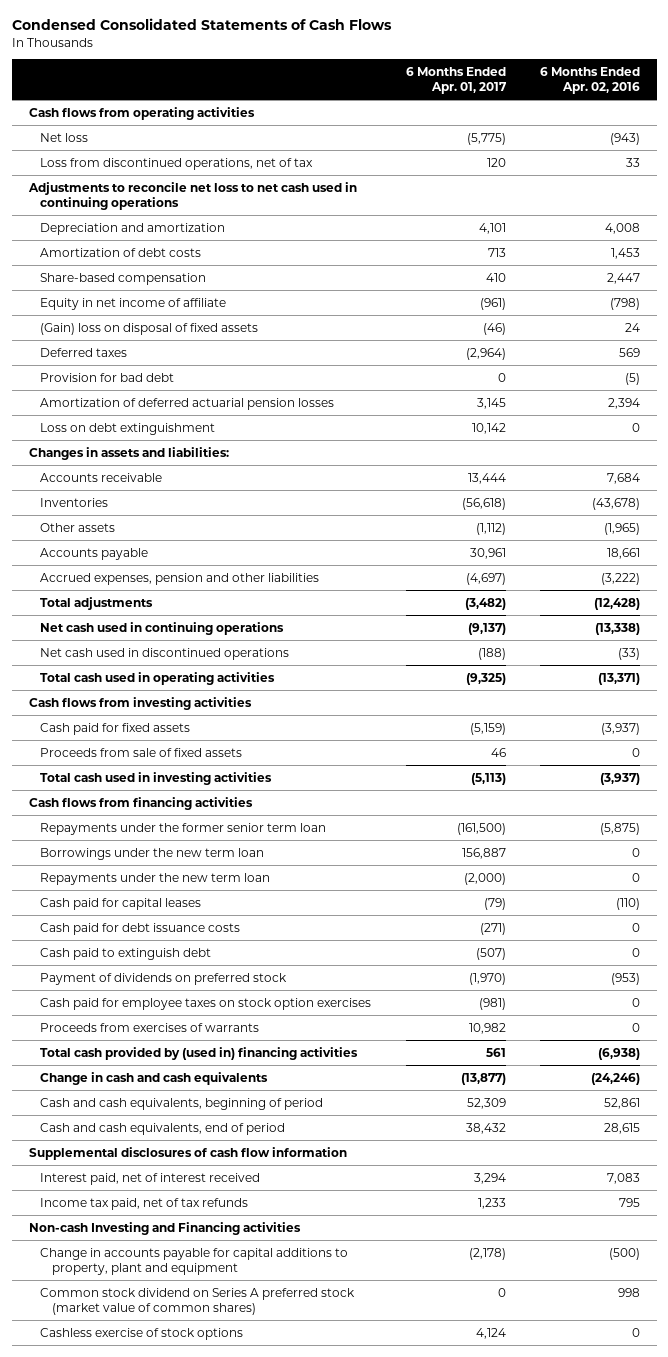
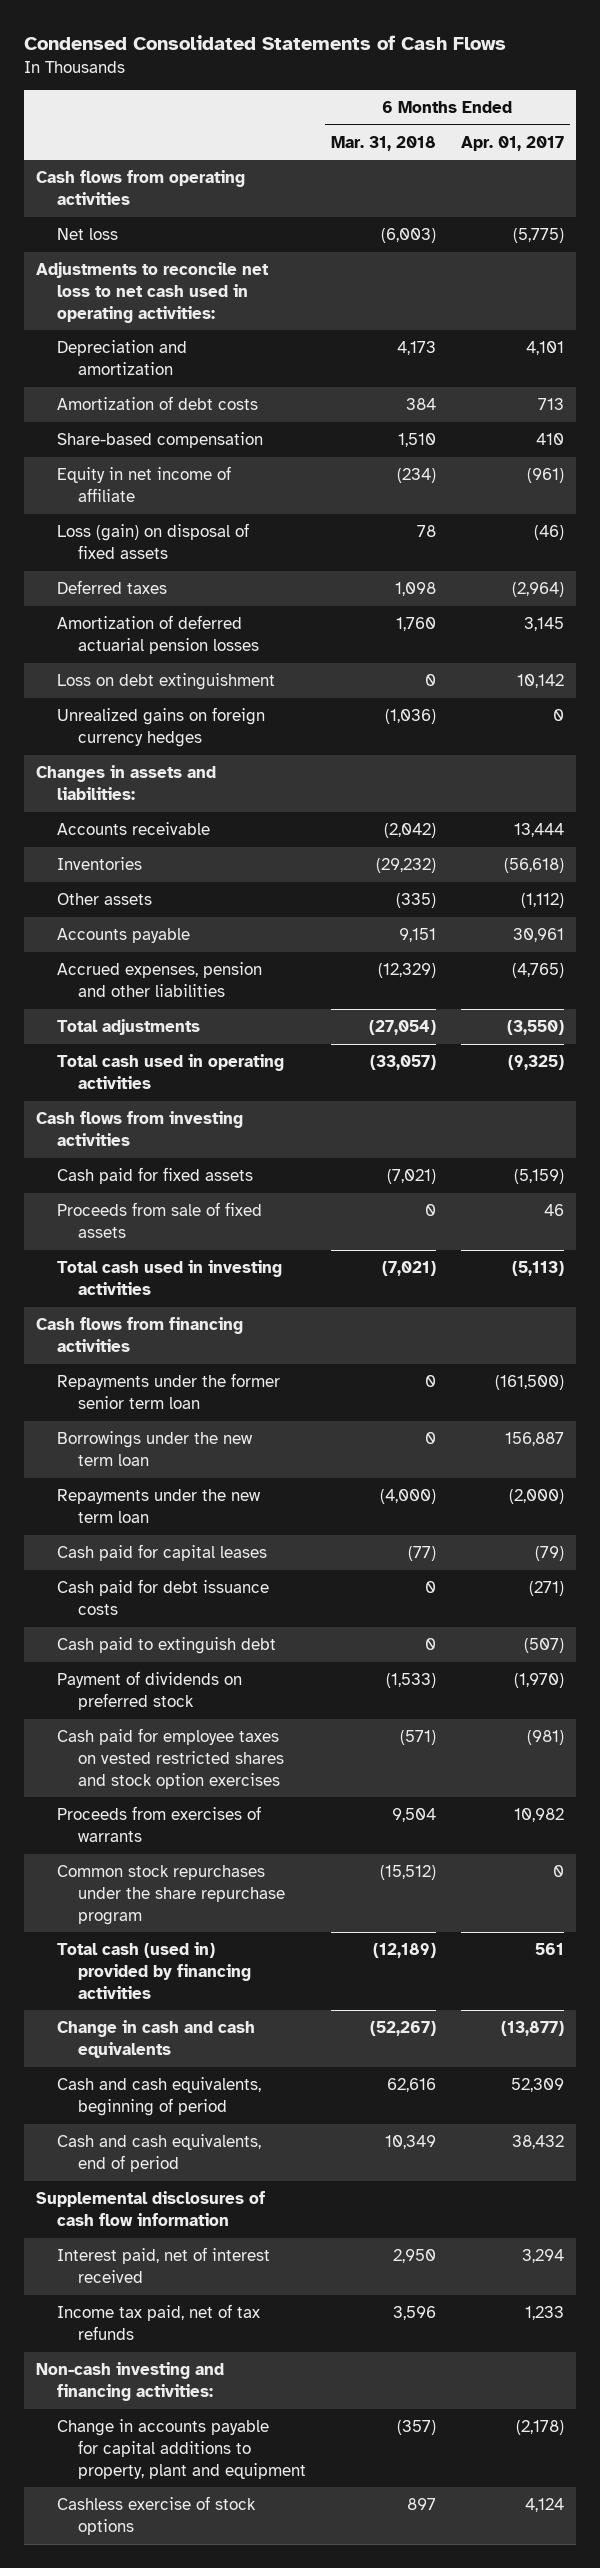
[539,66,640,94] 6 Months Ended Apr. 02, 2016 -> none
none -> [330,135,436,151] Mar. 31, 2018
[40,157,314,170] Loss from discontinued operations, net of tax -> none
[27,181,357,211] Adjustments to reconcile net loss to net cash used in continuing operations -> [36,262,270,323] Adjustments to reconcile net loss to net cash used in operating activities:
[40,322,259,335] (Gain) loss on disposal of fixed assets -> [57,523,250,559] Loss (gain) on disposal of fixed assets
[40,372,175,382] Provision for bad debt -> none
none -> [57,707,266,747] Unrealized gains on foreign currency hedges
[40,621,285,635] Net cash used in continuing operations -> none
[40,647,290,660] Net cash used in discontinued operations -> none
[465,572,506,585] (4,697) -> [511,963,564,979] (4,765)
[464,597,506,610] (3,482) -> [506,1020,564,1036] (3,550)
[40,997,372,1010] Cash paid for employee taxes on stock option exercises -> [57,1728,285,1789] Cash paid for employee taxes on vested restricted shares and stock option exercises
none -> [57,1865,286,1925] Common stock repurchases under the share repurchase program
[40,1046,359,1060] Total cash provided by (used in) financing activities -> [57,1942,252,1999] Total cash (used in) provided by financing activities
[28,1221,301,1235] Non-cash Investing and Financing activities -> [36,2362,225,2401] Non-cash investing and financing activities:
[40,1287,356,1316] Common stock dividend on Series A preferred stock (market value of common shares) -> none

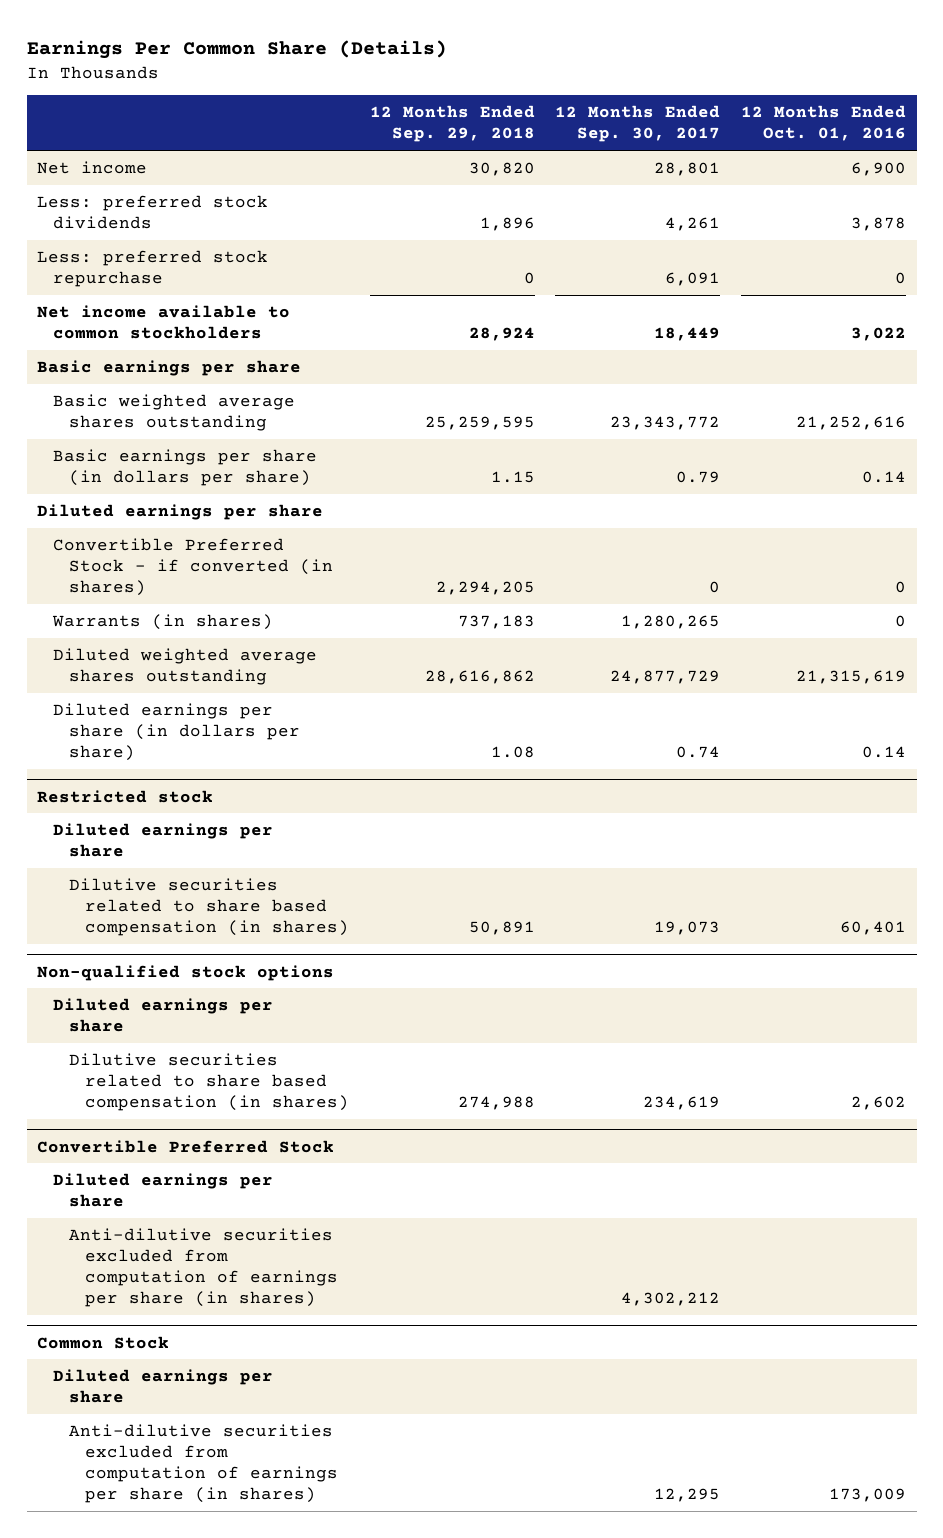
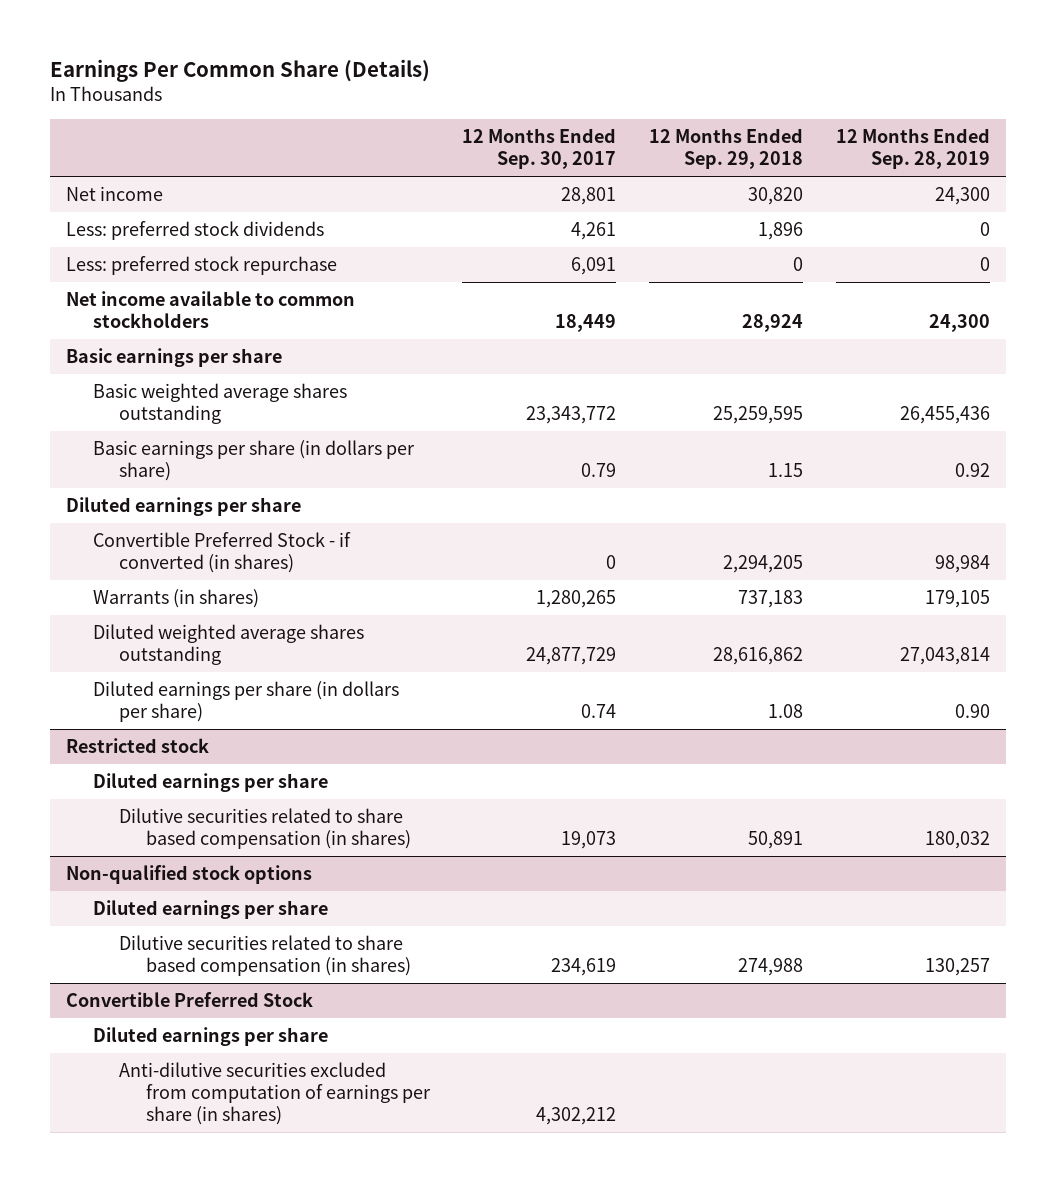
[741,105,907,142] 12 Months Ended Oct. 01, 2016 -> none
none -> [835,128,990,170] 12 Months Ended Sep. 28, 2019
[37,1335,170,1349] Common Stock -> none
[52,1368,273,1404] Diluted earnings per share -> none
[68,1423,338,1504] Anti-dilutive securities excluded from computation of earnings per share (in shares) -> none

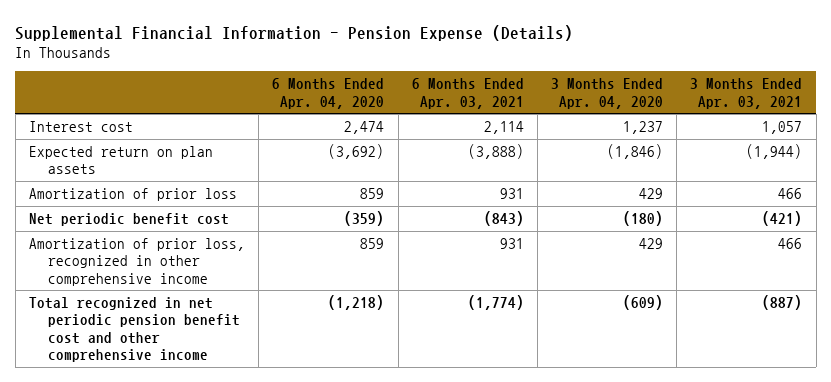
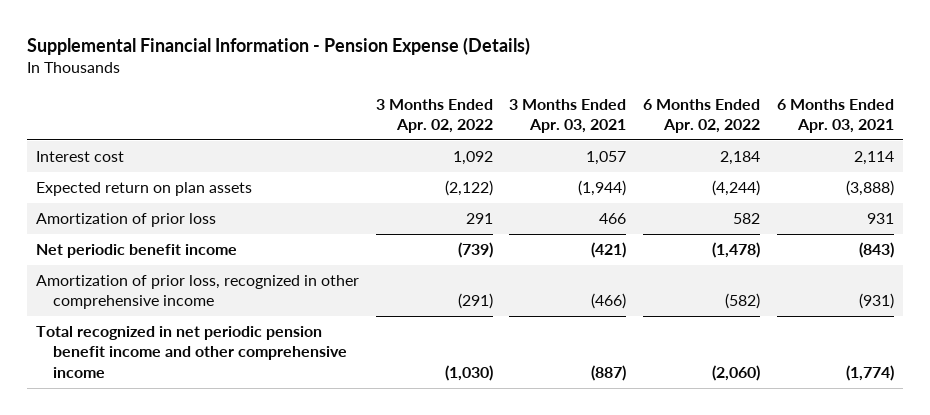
[272,78,385,109] 6 Months Ended Apr. 04, 2020 -> none
[551,78,664,109] 3 Months Ended Apr. 04, 2020 -> none
none -> [375,98,493,133] 3 Months Ended Apr. 02, 2022
none -> [643,98,761,133] 6 Months Ended Apr. 02, 2022
[29,212,230,226] Net periodic benefit cost -> [35,244,237,259] Net periodic benefit income
[499,237,524,249] 931 -> [859,293,895,310] (931)
[778,237,803,249] 466 -> [591,293,627,310] (466)
[29,296,240,362] Total recognized in net periodic pension benefit cost and other comprehensive income -> [35,326,347,378] Total recognized in net periodic pension benefit income and other comprehensive income

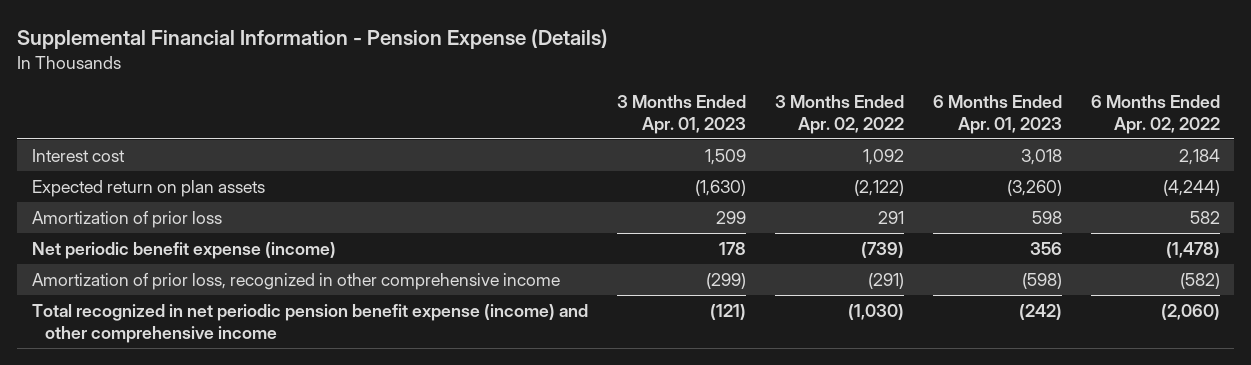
[509,98,627,133] 3 Months Ended Apr. 03, 2021 -> none
[777,98,895,133] 6 Months Ended Apr. 03, 2021 -> none
none -> [616,95,746,135] 3 Months Ended Apr. 01, 2023
none -> [932,95,1062,135] 6 Months Ended Apr. 01, 2023
[35,244,237,259] Net periodic benefit income -> [31,241,336,259] Net periodic benefit expense (income)
[35,326,347,378] Total recognized in net periodic pension benefit income and other comprehensive income -> [31,303,588,343] Total recognized in net periodic pension benefit expense (income) and other comprehensive income

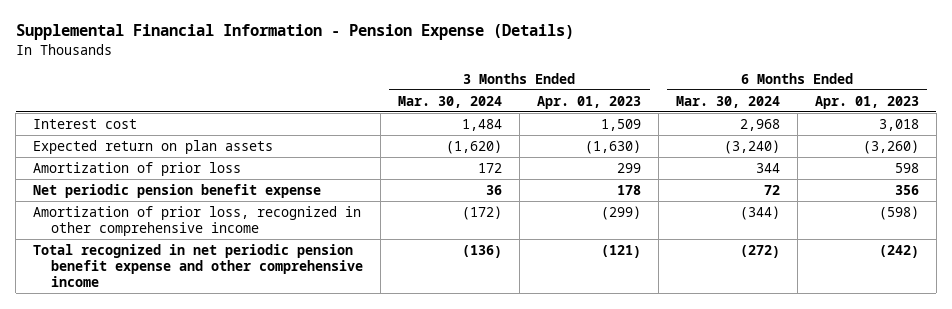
[774,95,904,135] 3 Months Ended Apr. 02, 2022 -> none
[1090,95,1220,135] 6 Months Ended Apr. 02, 2022 -> none
none -> [398,95,503,108] Mar. 30, 2024
none -> [675,95,780,108] Mar. 30, 2024
[31,241,336,259] Net periodic benefit expense (income) -> [32,183,321,198] Net periodic pension benefit expense
[31,303,588,343] Total recognized in net periodic pension benefit expense (income) and other comprehensive income -> [32,243,364,287] Total recognized in net periodic pension benefit expense and other comprehensive income

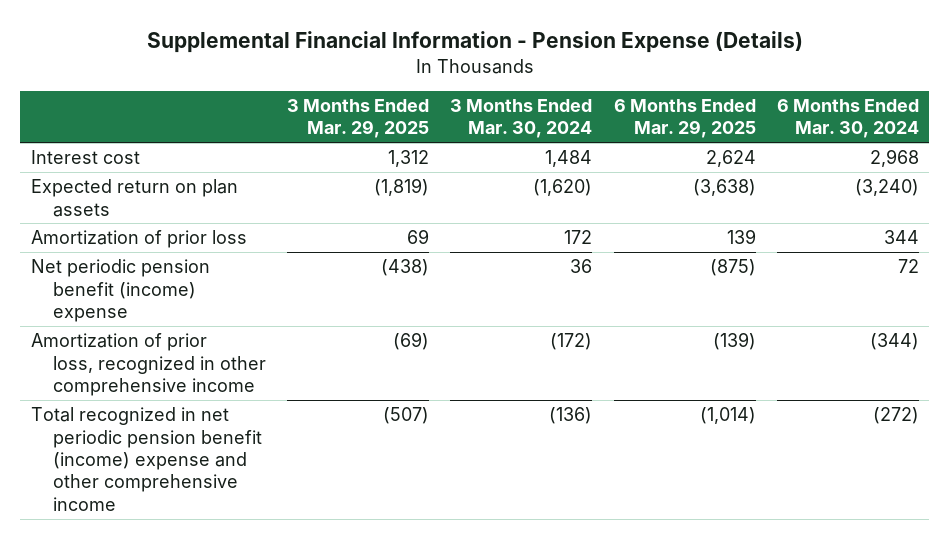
[536,95,641,109] Apr. 01, 2023 -> none
[814,95,919,109] Apr. 01, 2023 -> none
none -> [286,99,429,139] 3 Months Ended Mar. 29, 2025
none -> [613,99,756,139] 6 Months Ended Mar. 29, 2025
[32,183,321,198] Net periodic pension benefit expense -> [31,259,211,322] Net periodic pension benefit (income) expense
[32,243,364,287] Total recognized in net periodic pension benefit expense and other comprehensive income -> [31,407,262,511] Total recognized in net periodic pension benefit (income) expense and other comprehensive income

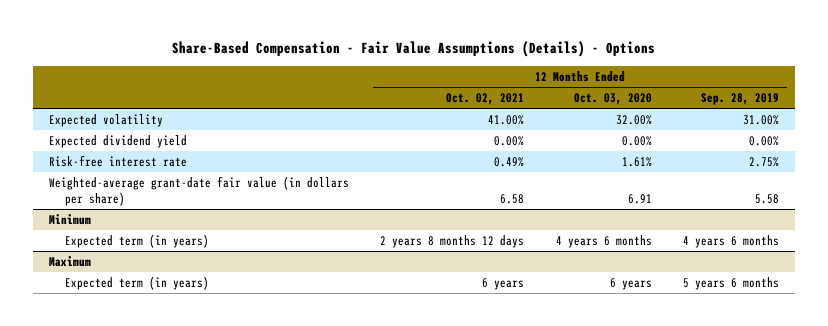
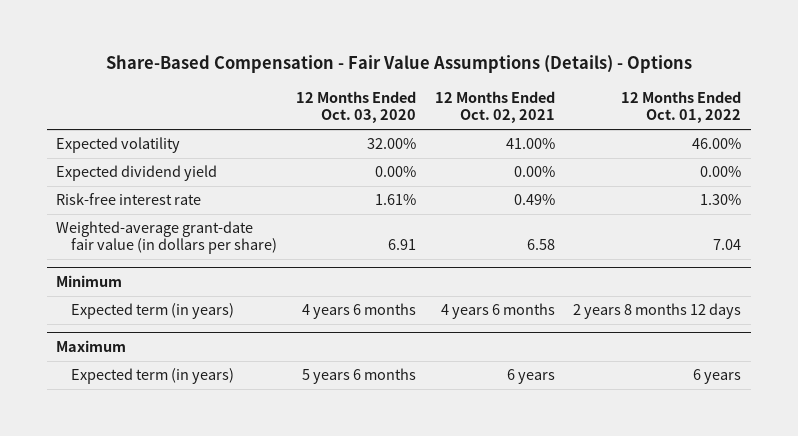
[701,93,780,106] Sep. 28, 2019 -> none
none -> [621,91,742,124] 12 Months Ended Oct. 01, 2022
[380,235,525,249] 2 years 8 months 12 days -> [440,303,555,320] 4 years 6 months
[609,278,652,291] 6 years -> [301,368,416,385] 5 years 6 months

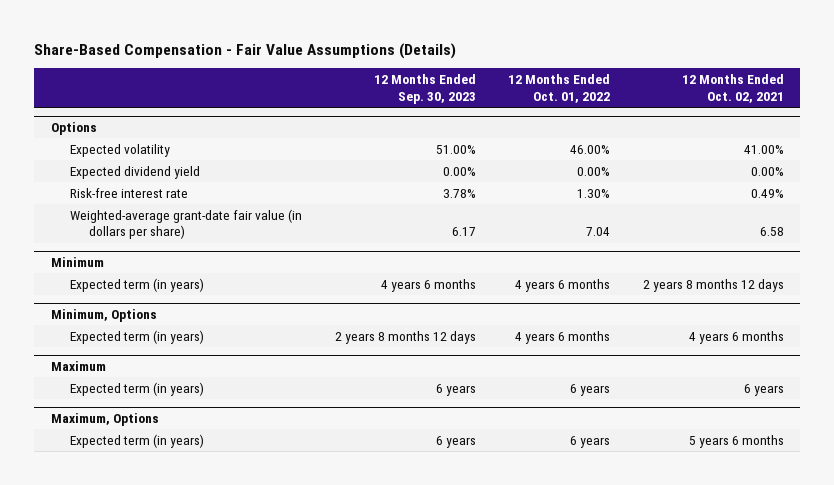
[105,55,692,74] Share-Based Compensation - Fair Value Assumptions (Details) - Options -> [34,43,457,60] Share-Based Compensation - Fair Value Assumptions (Details)
[295,91,416,124] 12 Months Ended Oct. 03, 2020 -> none
none -> [373,74,476,104] 12 Months Ended Sep. 30, 2023
none -> [50,122,97,136] Options
[440,303,555,320] 4 years 6 months -> [642,278,784,292] 2 years 8 months 12 days
[573,303,742,320] 2 years 8 months 12 days -> [515,278,611,292] 4 years 6 months
none -> [50,309,157,323] Minimum, Options
none -> [70,329,205,344] Expected term (in years)
none -> [50,413,159,427] Maximum, Options
none -> [70,433,205,448] Expected term (in years)

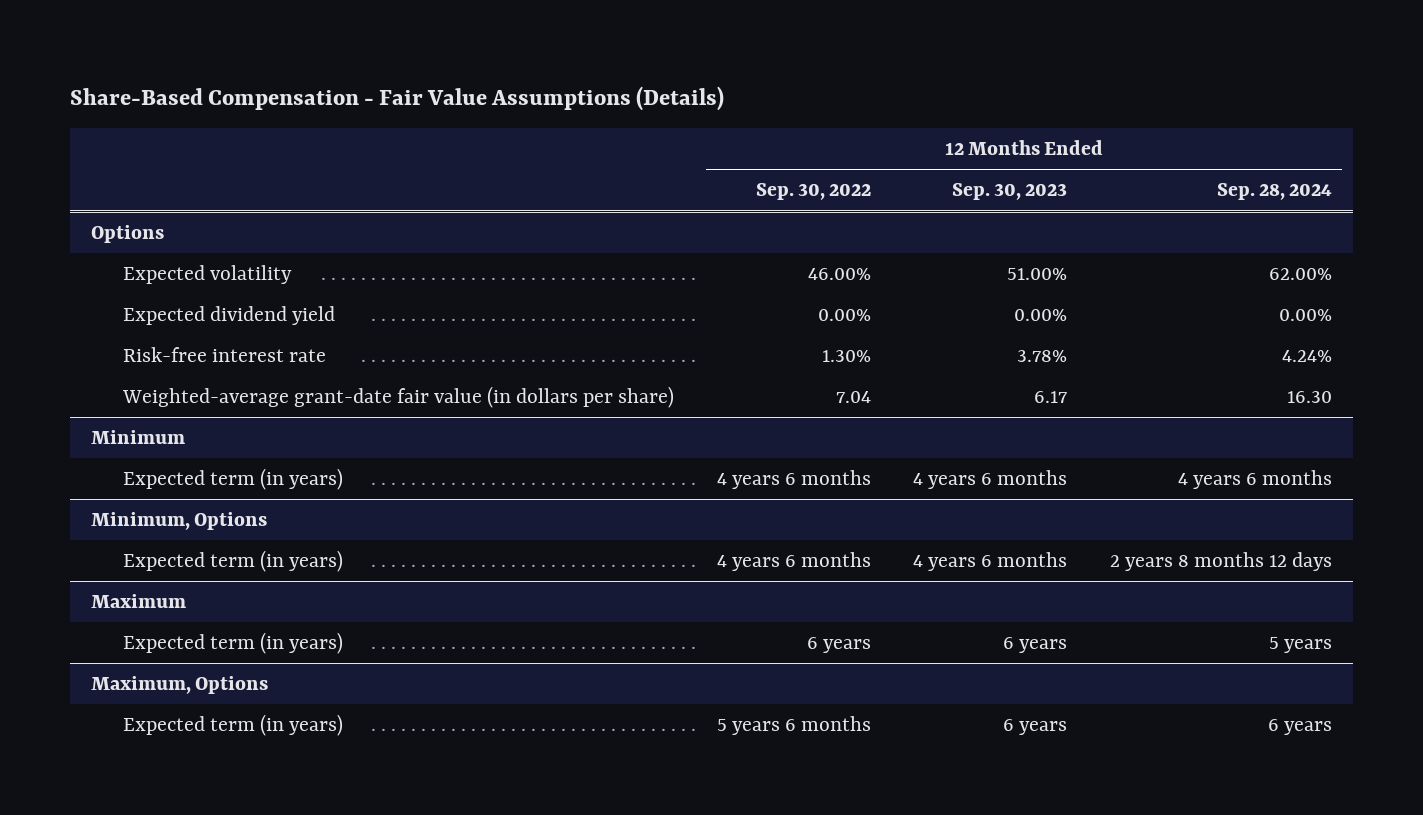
[508,74,611,103] 12 Months Ended Oct. 01, 2022 -> none
[681,74,784,103] 12 Months Ended Oct. 02, 2021 -> none
none -> [755,183,871,201] Sep. 30, 2022
none -> [1216,183,1332,201] Sep. 28, 2024
[334,330,476,344] 2 years 8 months 12 days -> [913,552,1068,572] 4 years 6 months

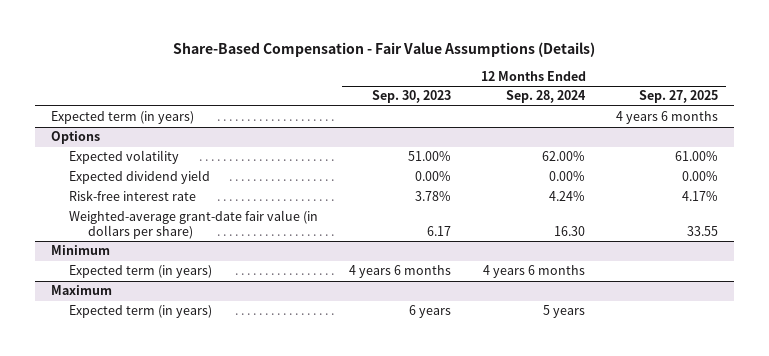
[755,183,871,201] Sep. 30, 2022 -> none
none -> [638,90,718,104] Sep. 27, 2025
none -> [50,111,194,125] Expected term (in years)
[91,512,268,531] Minimum, Options -> none
[123,550,344,573] Expected term (in years) -> none
[91,676,269,695] Maximum, Options -> none
[123,714,344,737] Expected term (in years) -> none

